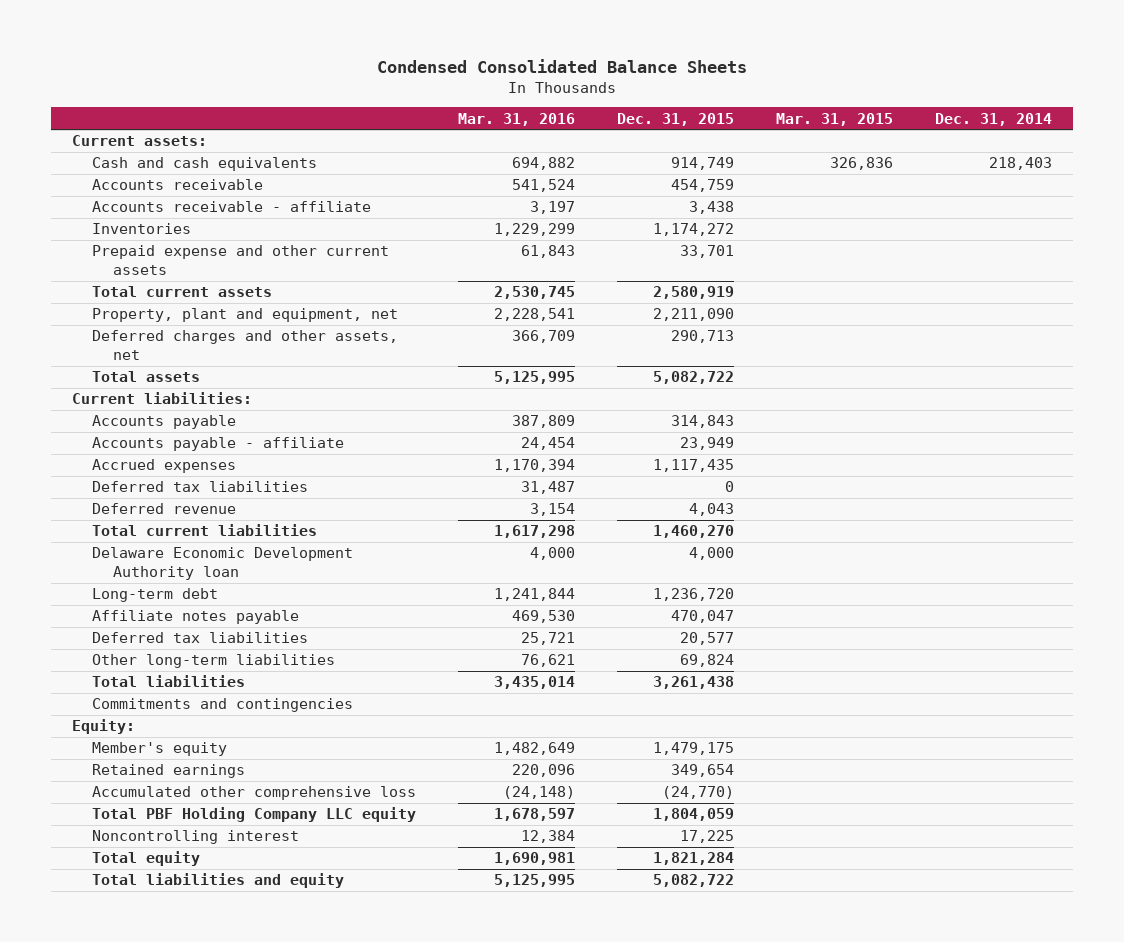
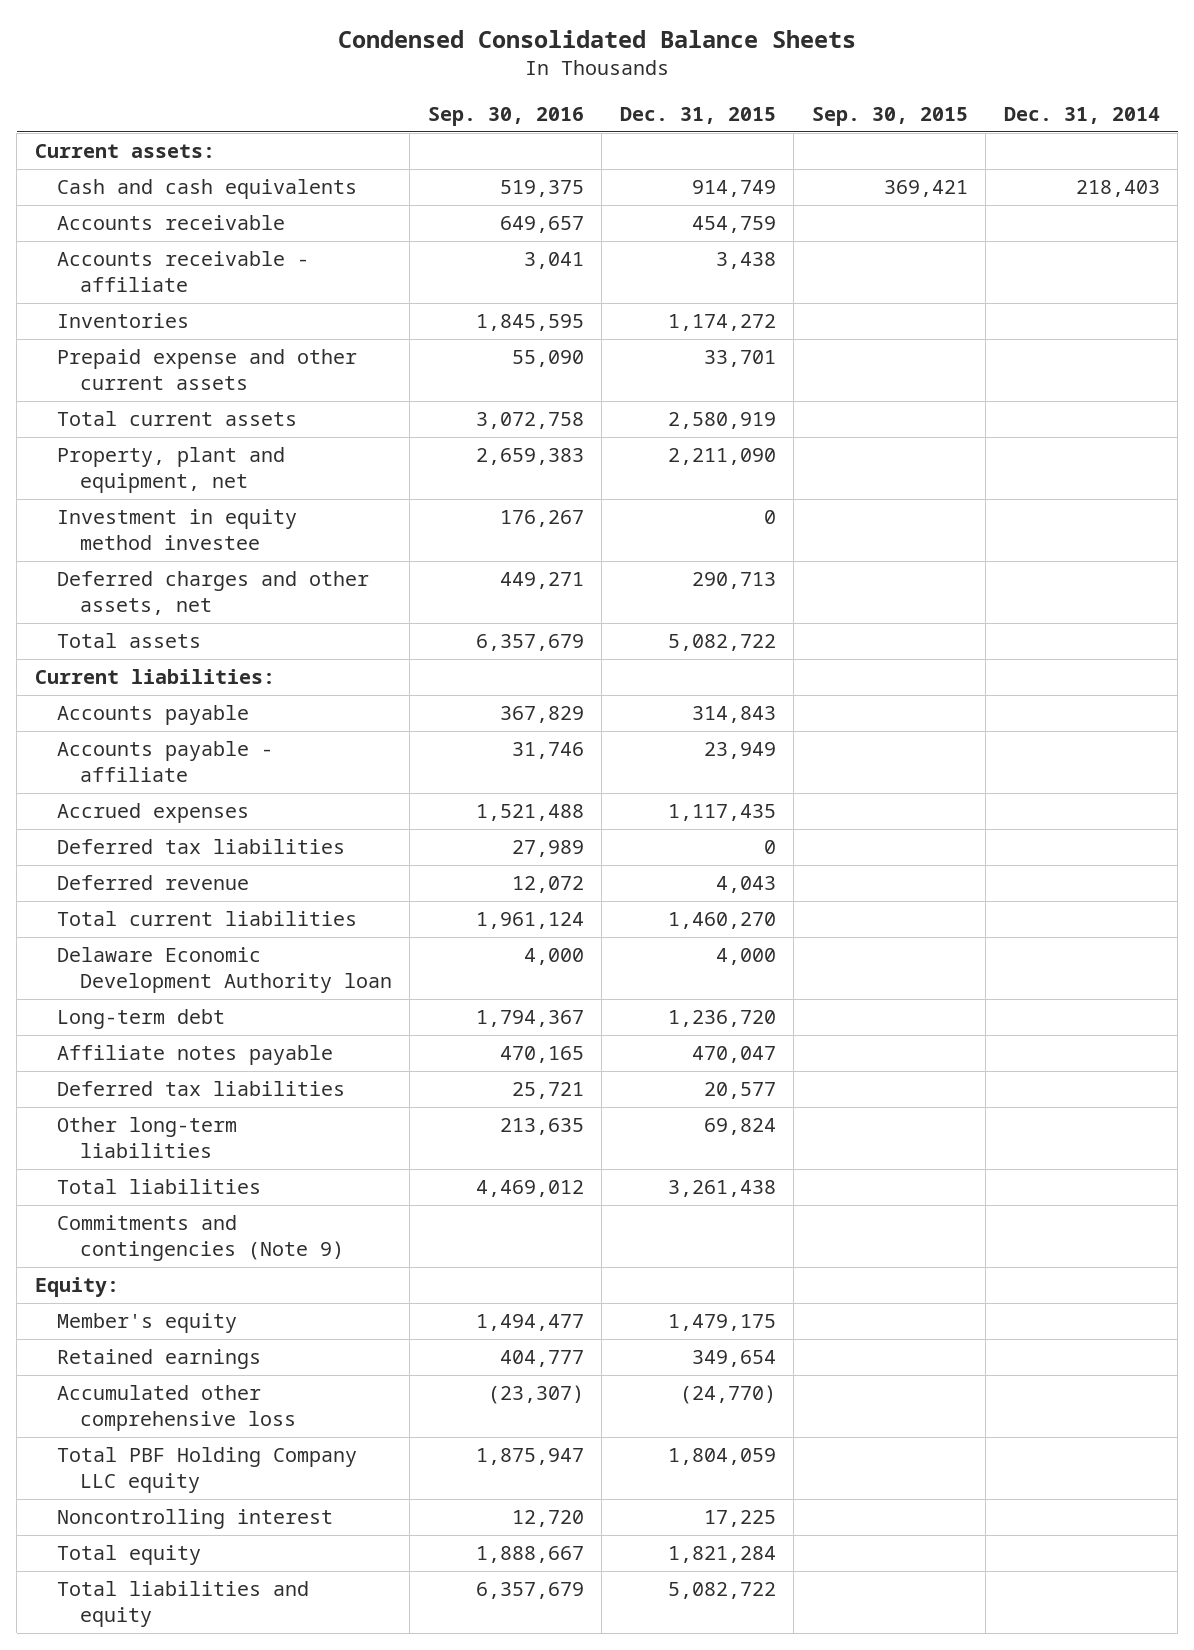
[458,112,576,126] Mar. 31, 2016 -> none
[776,112,894,126] Mar. 31, 2015 -> none
none -> [427,106,584,126] Sep. 30, 2016
none -> [811,106,968,126] Sep. 30, 2015
none -> [57,509,298,550] Investment in equity method investee
[92,698,354,713] Commitments and contingencies -> [57,1215,344,1261] Commitments and contingencies (Note 9)

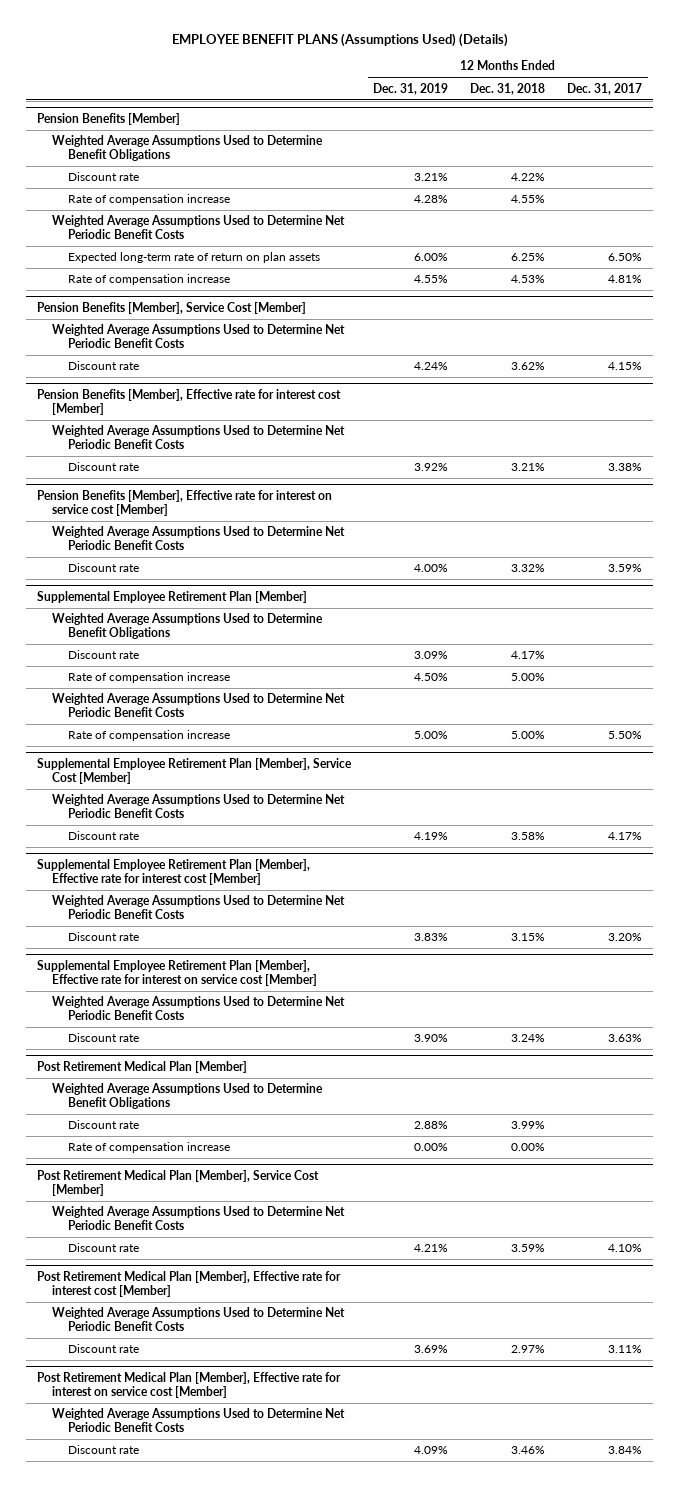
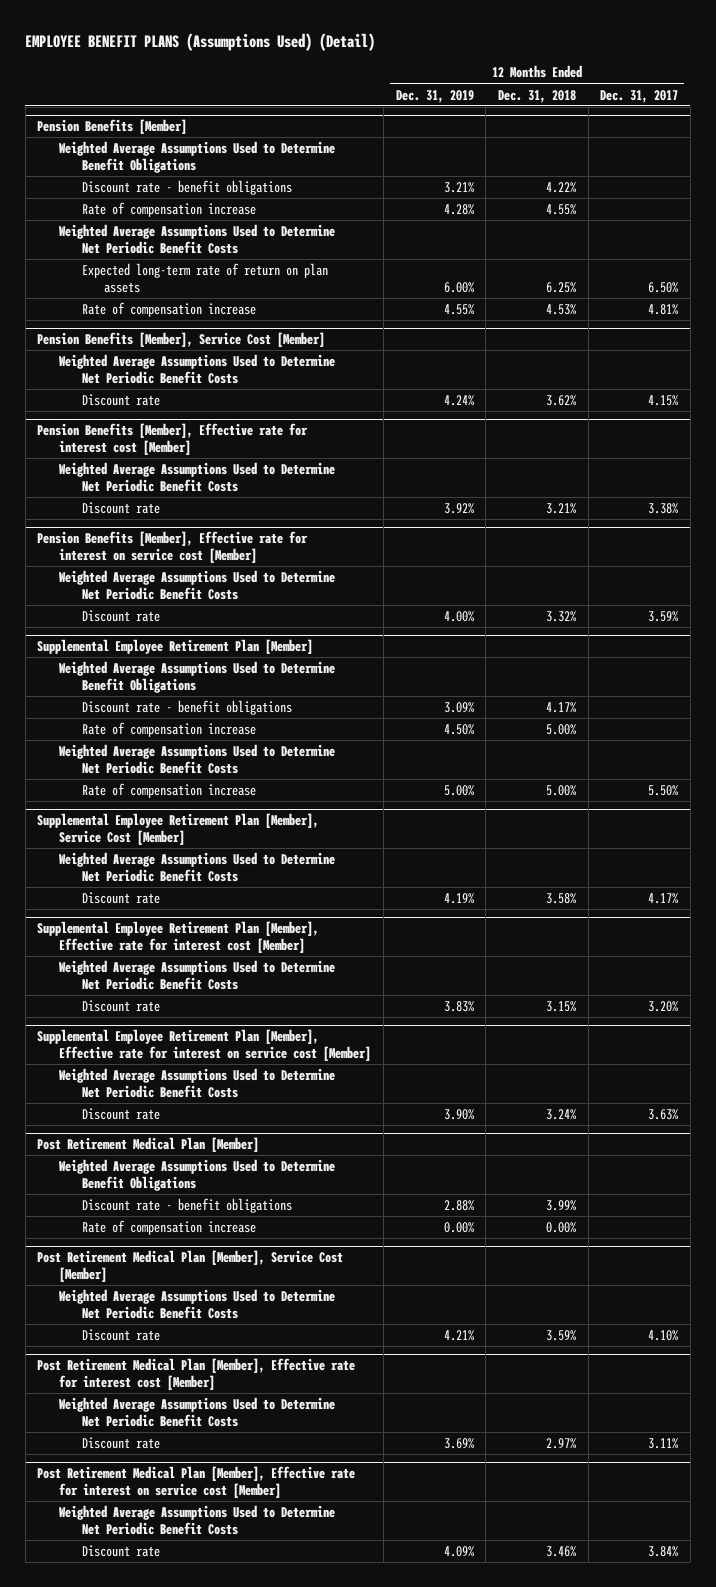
[171,32,508,47] EMPLOYEE BENEFIT PLANS (Assumptions Used) (Details) -> [25,33,376,52] EMPLOYEE BENEFIT PLANS (Assumptions Used) (Detail)
[67,172,139,182] Discount rate -> [81,180,292,196] Discount rate - benefit obligations
[67,650,139,660] Discount rate -> [81,700,292,716] Discount rate - benefit obligations
[67,1120,139,1130] Discount rate -> [81,1198,292,1214] Discount rate - benefit obligations

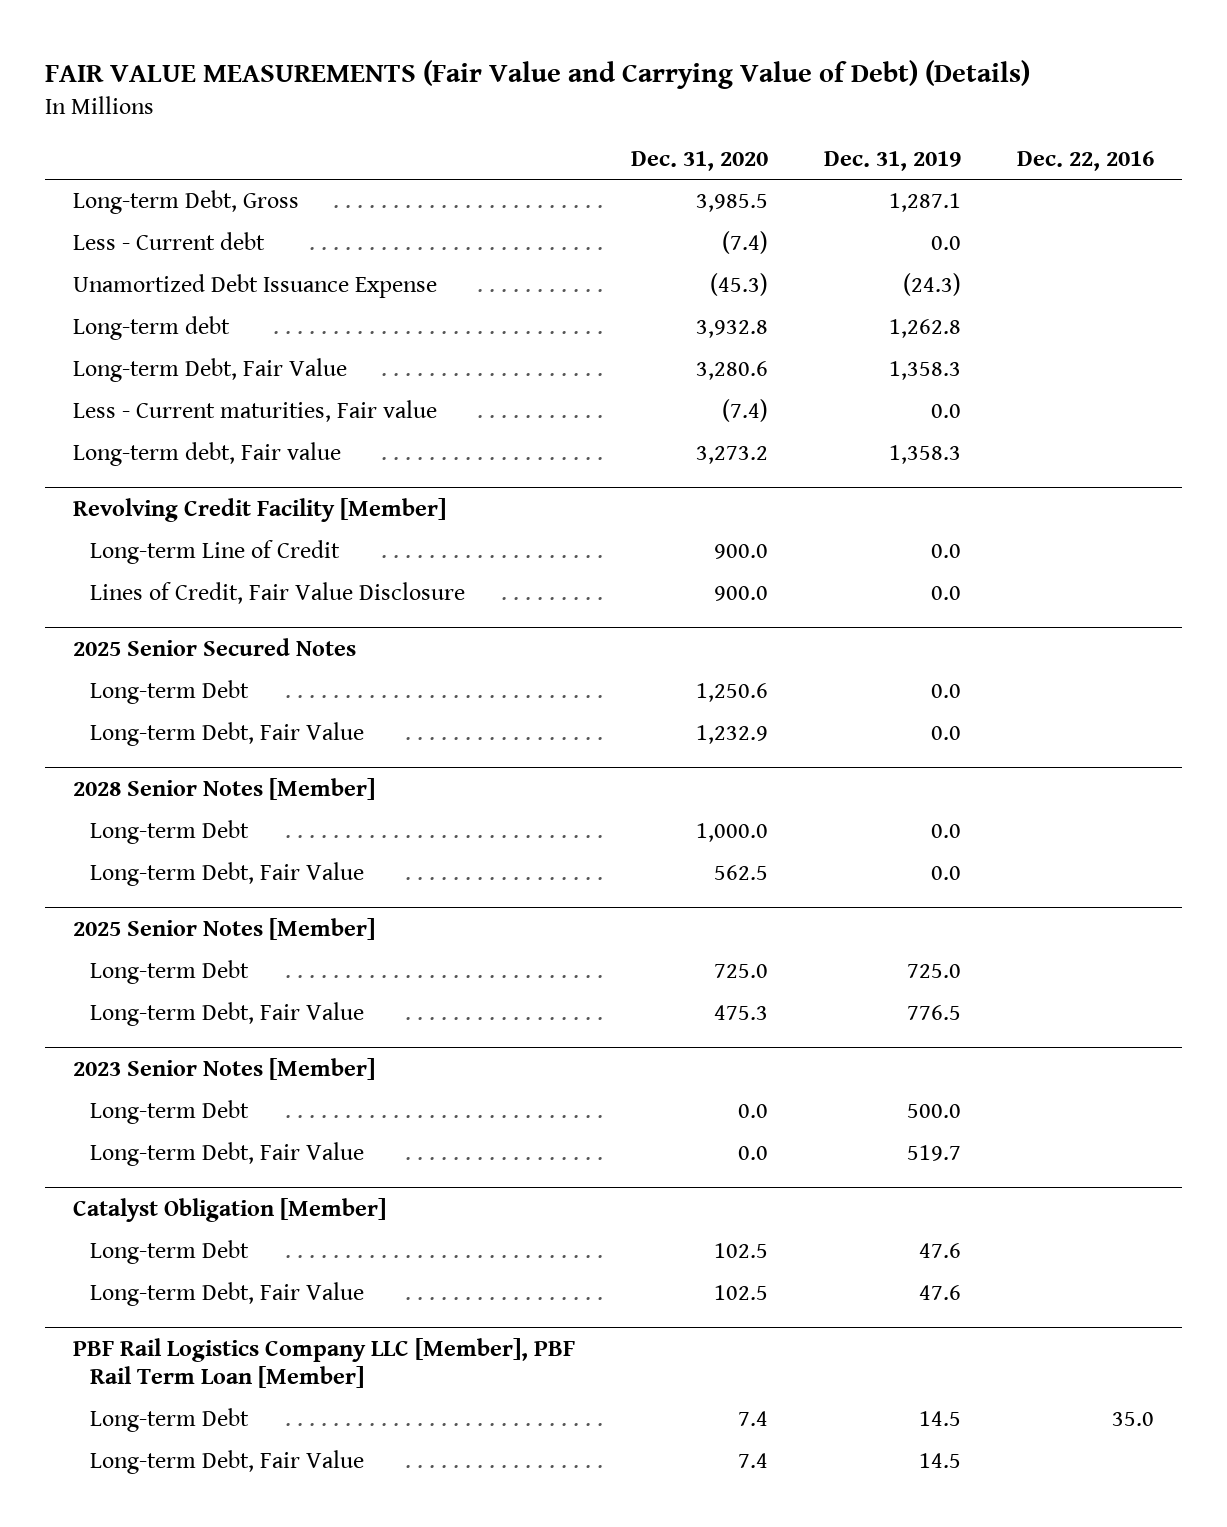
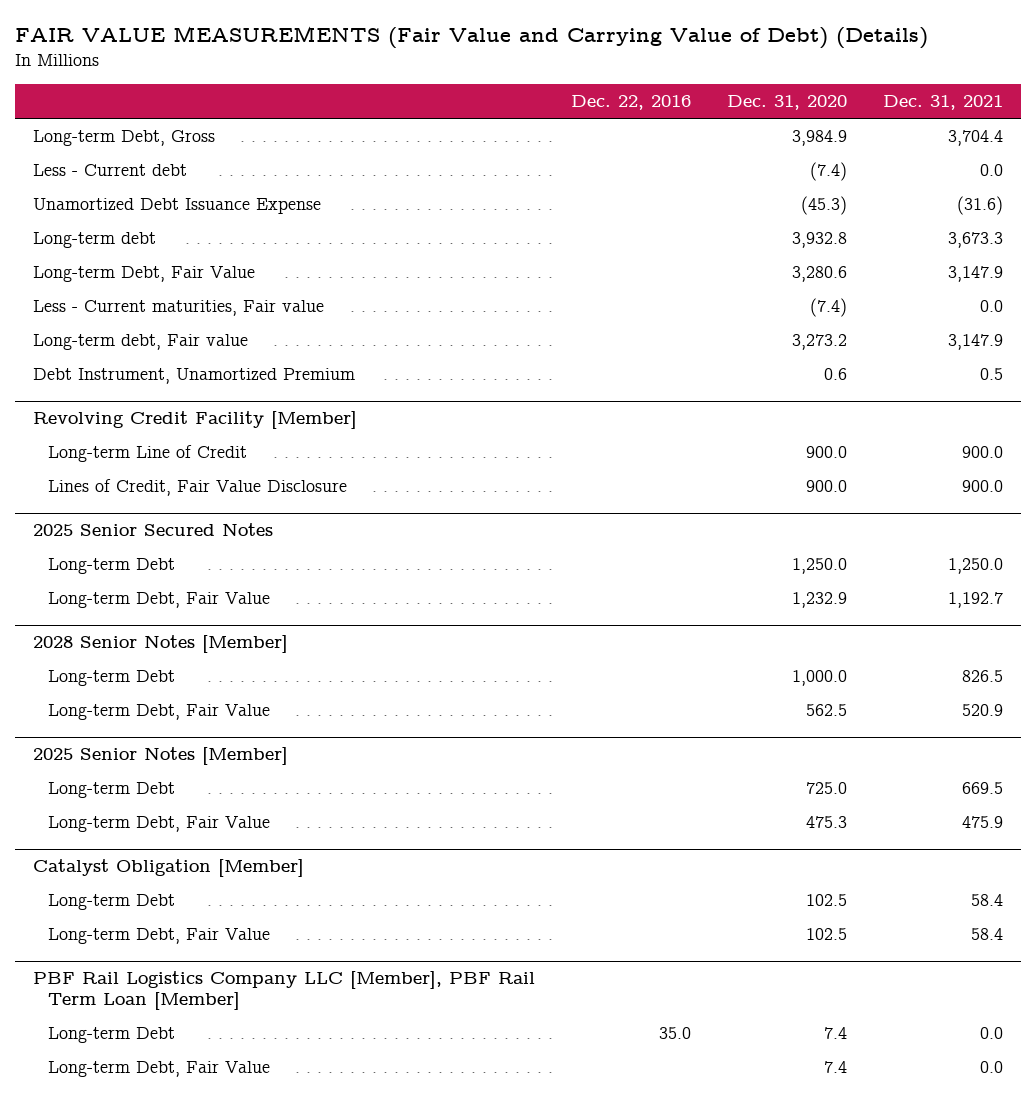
[824,150,962,171] Dec. 31, 2019 -> none
none -> [882,95,1003,111] Dec. 31, 2021
[695,194,768,213] 3,985.5 -> [791,130,847,147] 3,984.9
none -> [32,368,355,385] Debt Instrument, Unamortized Premium
[695,683,768,703] 1,250.6 -> [791,558,847,575] 1,250.0
[72,1058,375,1081] 2023 Senior Notes [Member] -> none
[90,1100,250,1125] Long-term Debt -> none
[90,1142,365,1167] Long-term Debt, Fair Value -> none

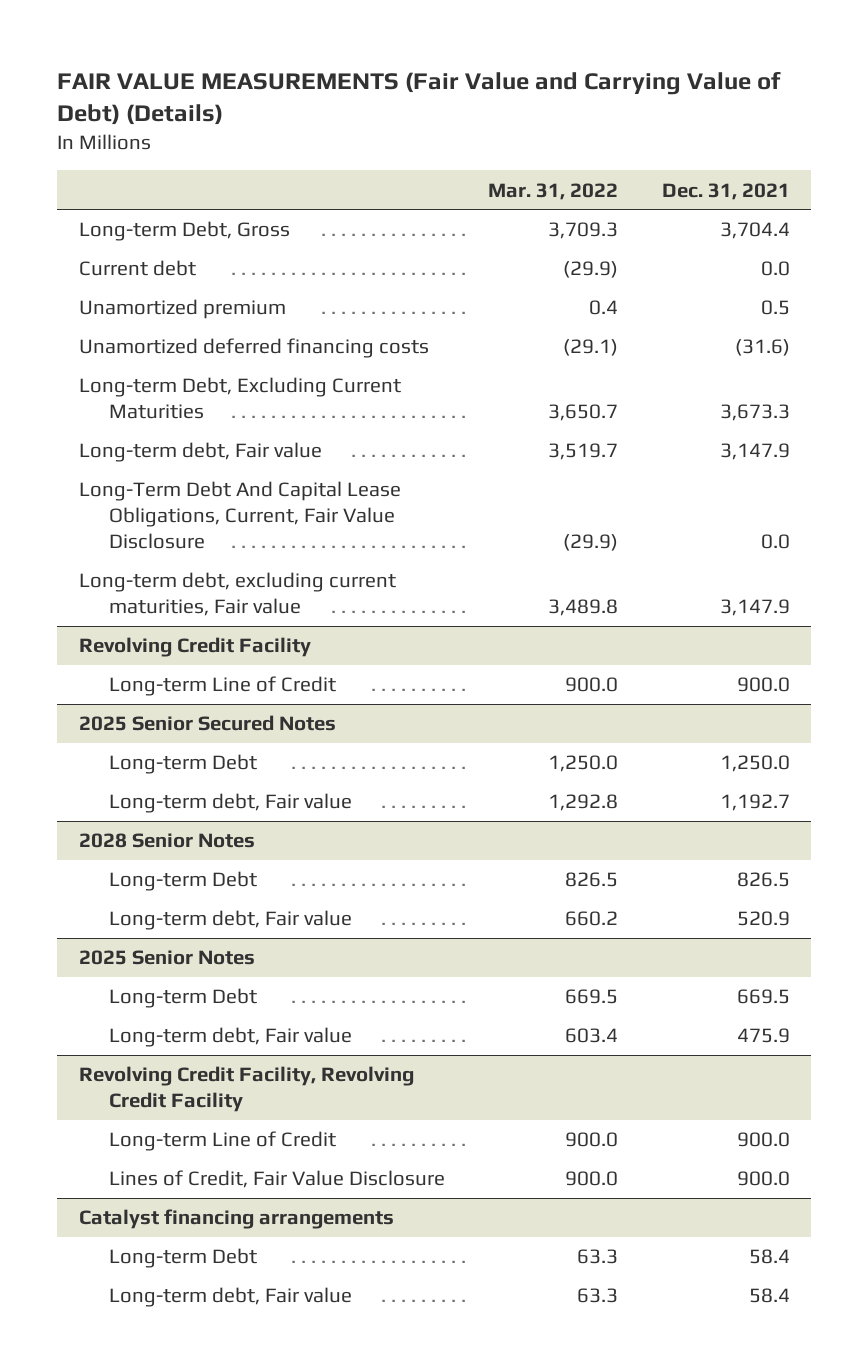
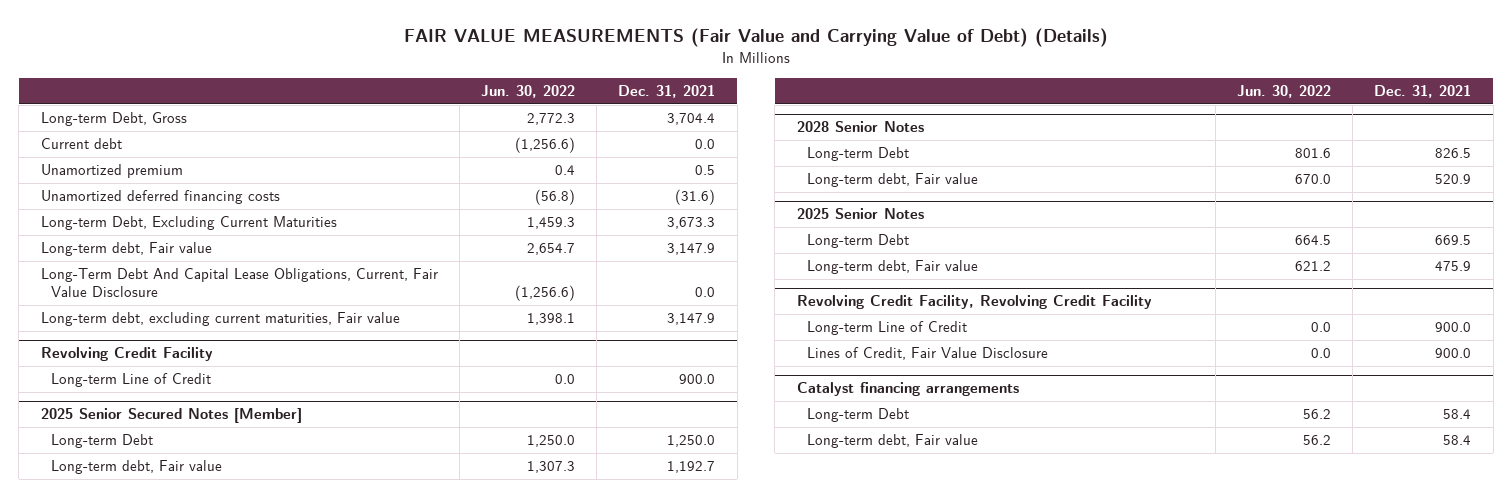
[488,182,619,200] Mar. 31, 2022 -> none
none -> [481,85,576,99] Jun. 30, 2022
[78,715,336,732] 2025 Senior Secured Notes -> [40,408,302,424] 2025 Senior Secured Notes [Member]

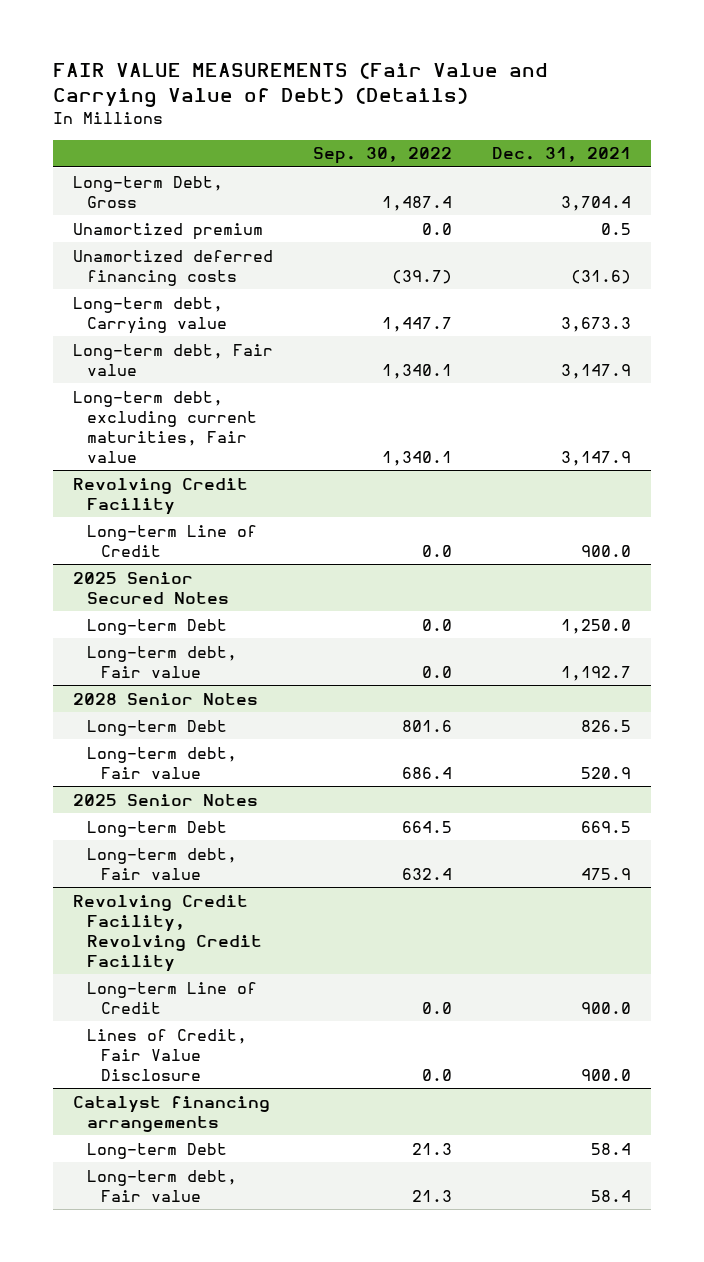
[481,85,576,99] Jun. 30, 2022 -> none
none -> [312,147,452,165] Sep. 30, 2022
[40,138,122,150] Current debt -> none
[40,216,337,231] Long-term Debt, Excluding Current Maturities -> [72,296,228,334] Long-term debt, Carrying value
[40,268,438,298] Long-Term Debt And Capital Lease Obligations, Current, Fair Value Disclosure -> none
[40,408,302,424] 2025 Senior Secured Notes [Member] -> [72,571,230,604] 2025 Senior Secured Notes

